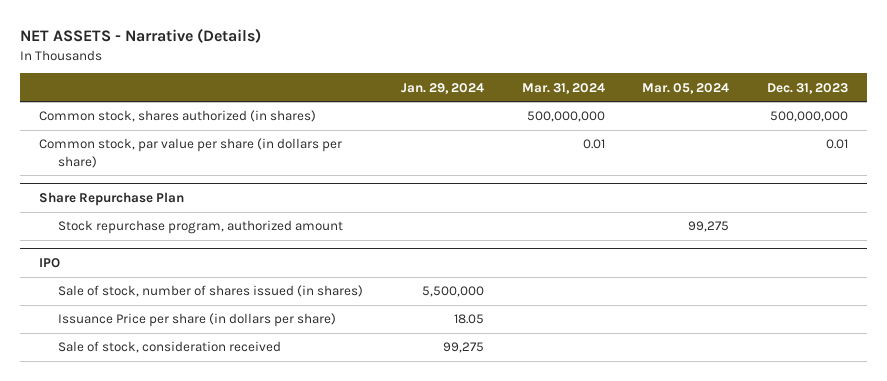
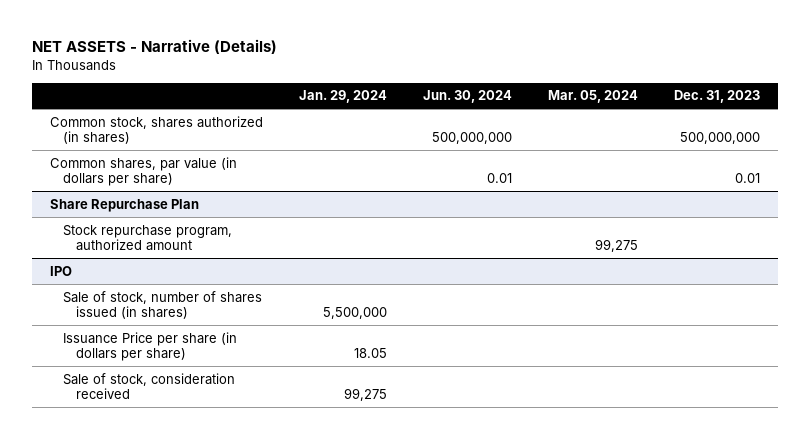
[521,82,605,94] Mar. 31, 2024 -> none
none -> [422,90,512,104] Jun. 30, 2024
[38,138,342,168] Common stock, par value per share (in dollars per share) -> [49,156,237,187] Common shares, par value (in dollars per share)

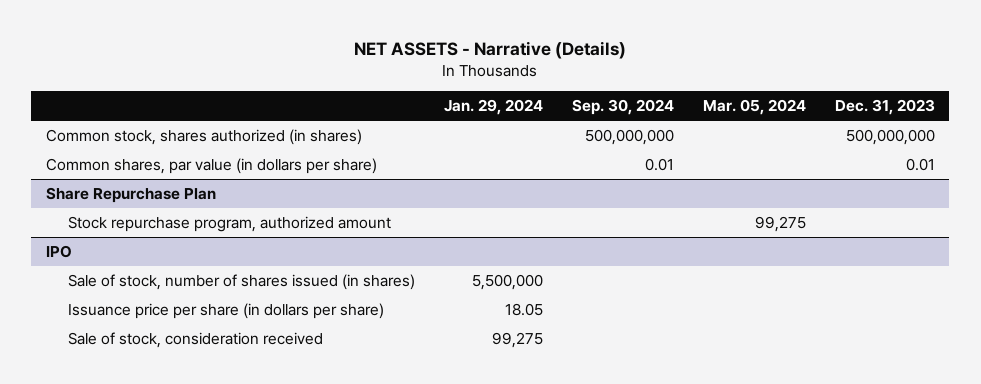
[422,90,512,104] Jun. 30, 2024 -> none
none -> [571,99,674,116] Sep. 30, 2024
[62,331,237,362] Issuance Price per share (in dollars per share) -> [67,303,384,320] Issuance price per share (in dollars per share)

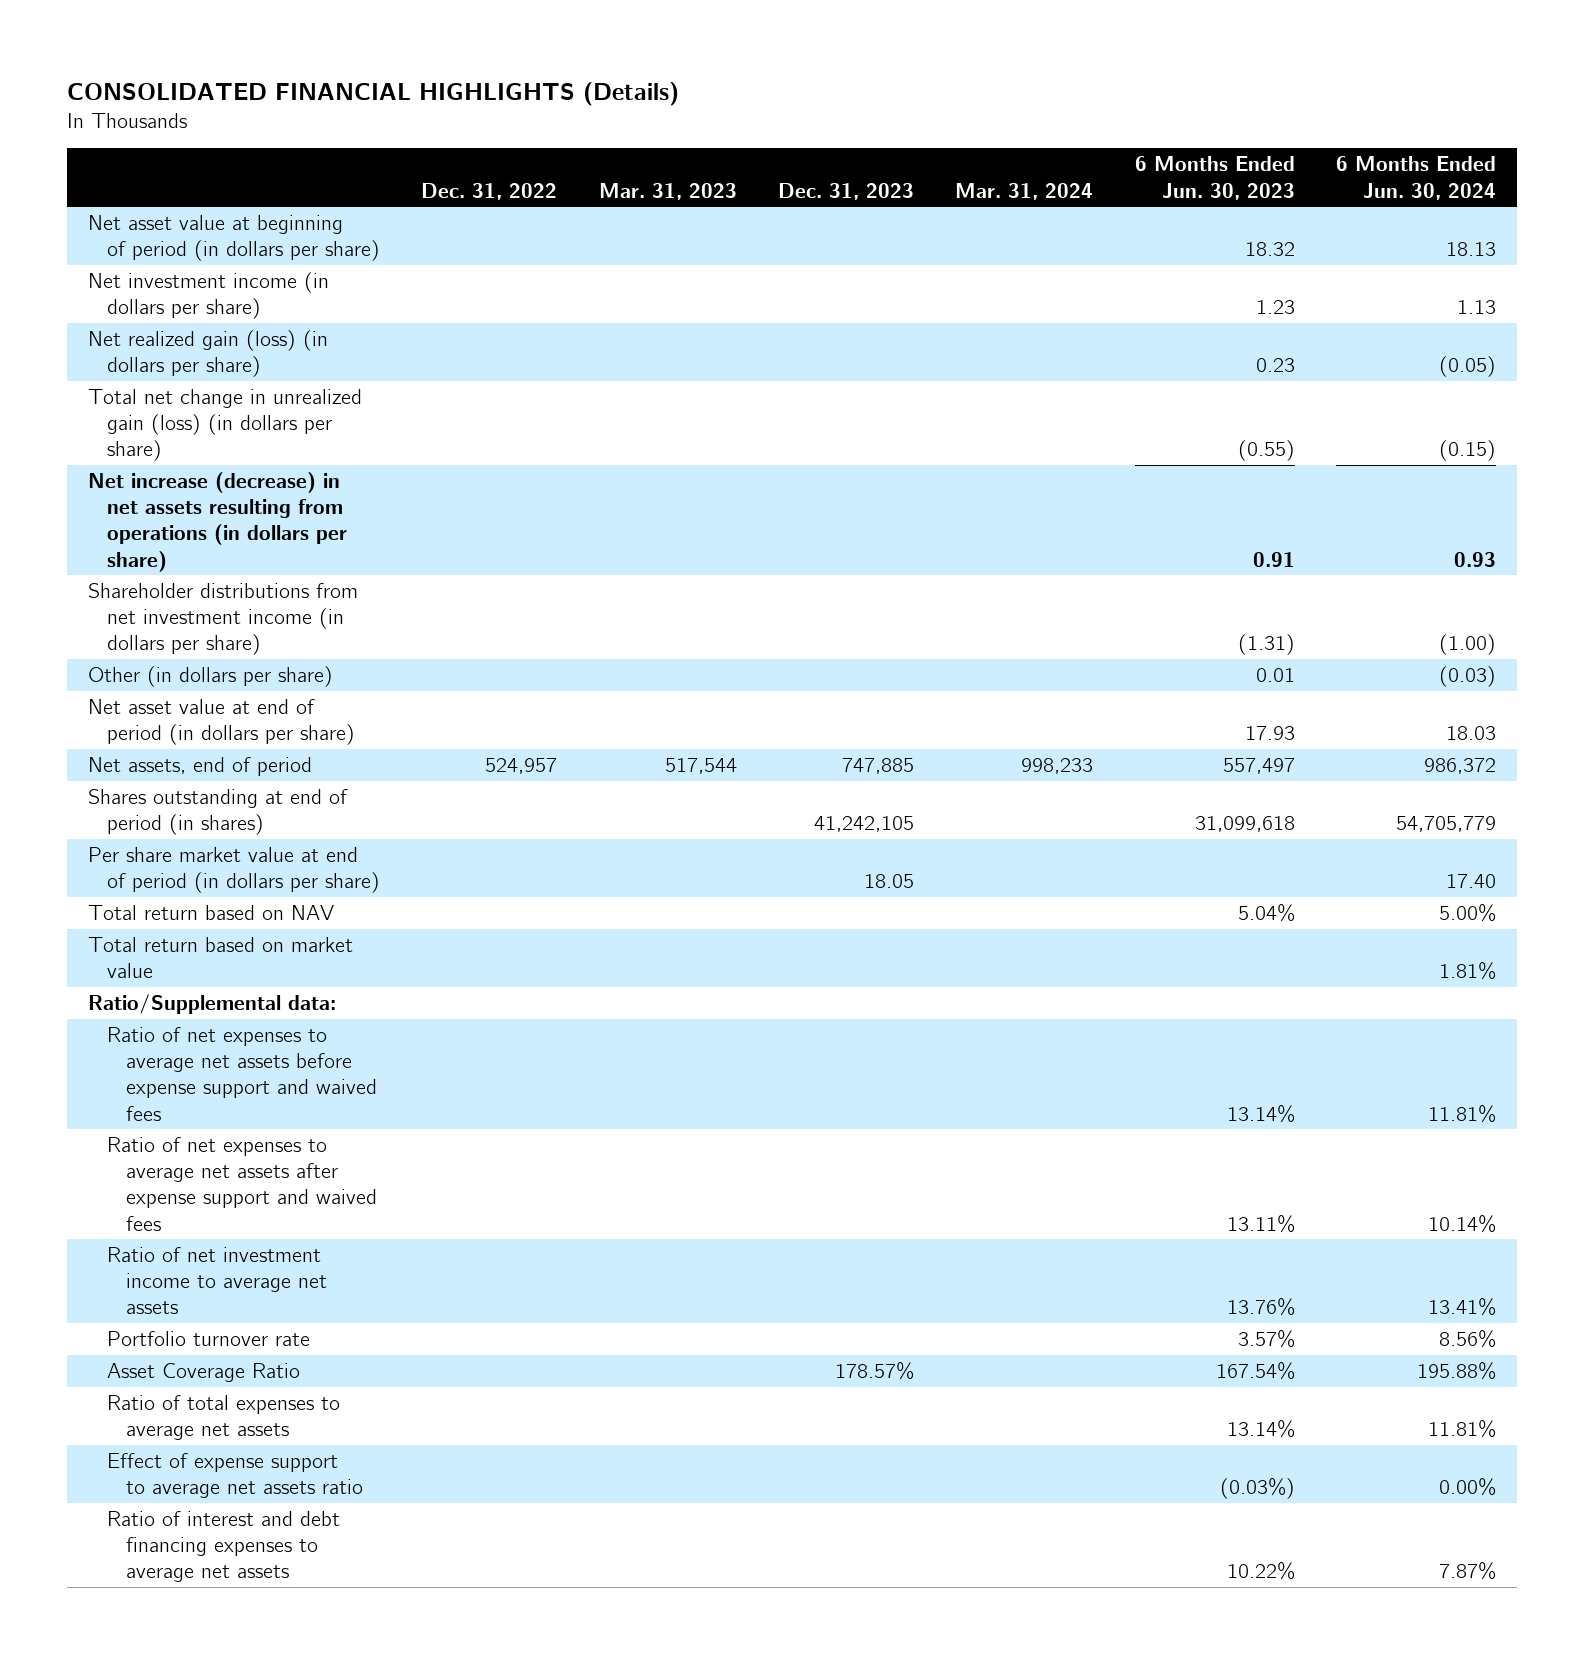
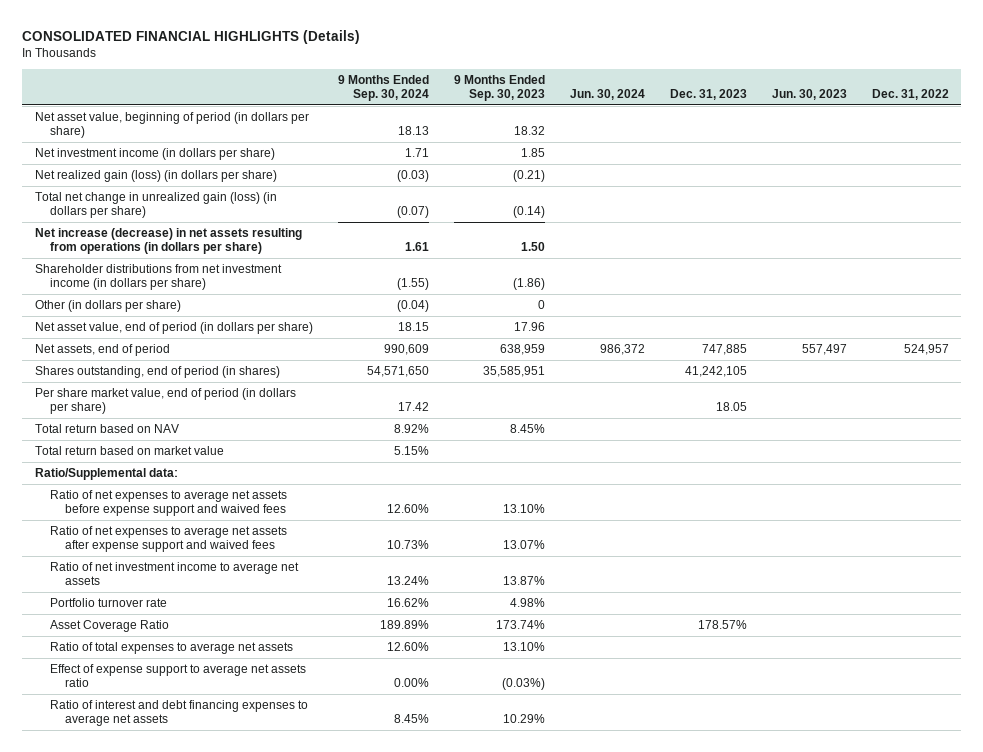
[598,182,737,200] Mar. 31, 2023 -> none
[955,182,1094,200] Mar. 31, 2024 -> none
[1134,156,1295,200] 6 Months Ended Jun. 30, 2023 -> none
[1335,156,1496,200] 6 Months Ended Jun. 30, 2024 -> none
none -> [337,74,429,101] 9 Months Ended Sep. 30, 2024
none -> [453,74,545,101] 9 Months Ended Sep. 30, 2023
none -> [569,88,645,100] Jun. 30, 2024
none -> [771,88,847,100] Jun. 30, 2023
[88,215,381,262] Net asset value at beginning of period (in dollars per share) -> [34,112,309,139] Net asset value, beginning of period (in dollars per share)
[88,699,356,746] Net asset value at end of period (in dollars per share) -> [34,322,313,335] Net asset value, end of period (in dollars per share)
[88,789,349,836] Shares outstanding at end of period (in shares) -> [34,366,280,379] Shares outstanding, end of period (in shares)
[88,847,381,894] Per share market value at end of period (in dollars per share) -> [34,388,296,415] Per share market value, end of period (in dollars per share)

